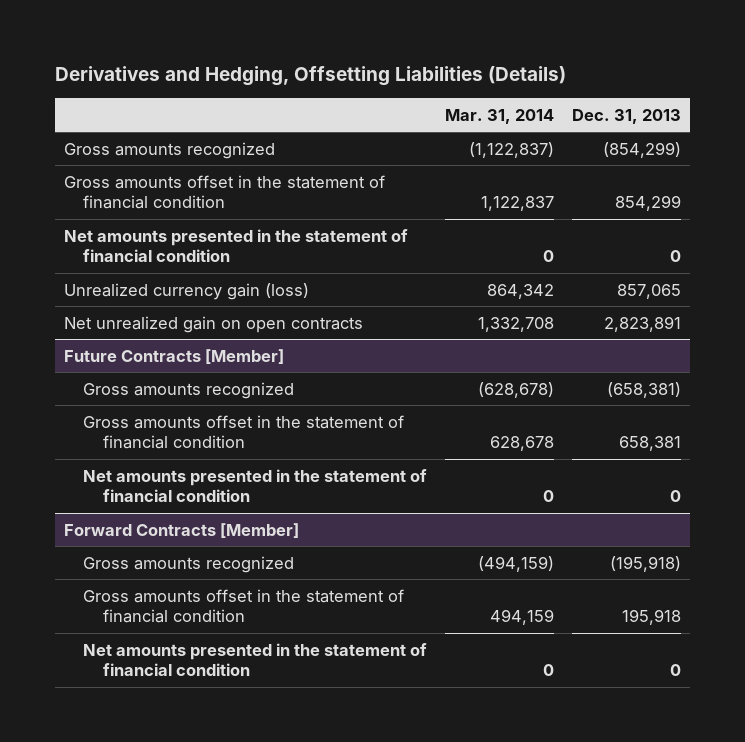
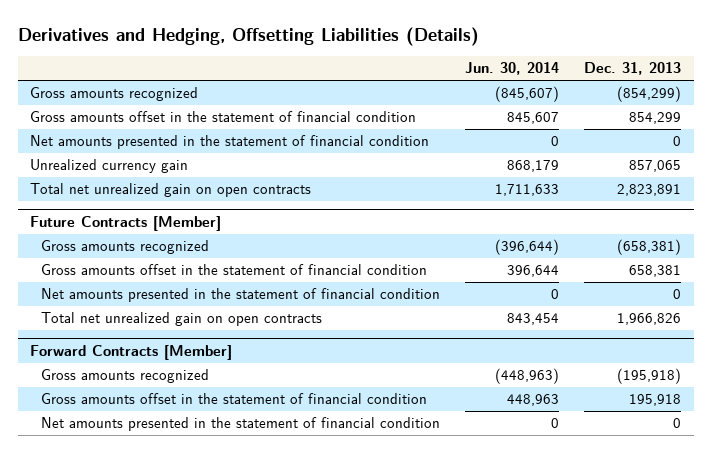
[445,108,555,124] Mar. 31, 2014 -> none
none -> [465,62,560,76] Jun. 30, 2014
[64,282,310,300] Unrealized currency gain (loss) -> [30,159,189,174] Unrealized currency gain
[64,315,364,333] Net unrealized gain on open contracts -> [30,183,312,198] Total net unrealized gain on open contracts
none -> [41,312,323,327] Total net unrealized gain on open contracts

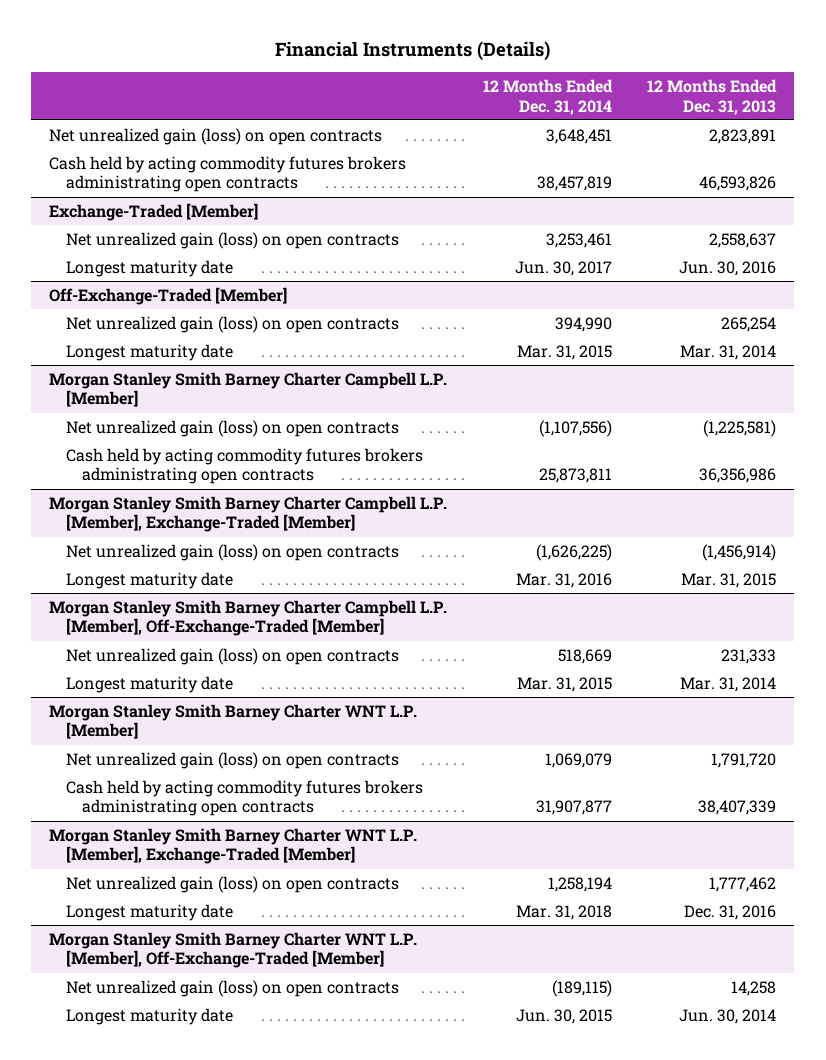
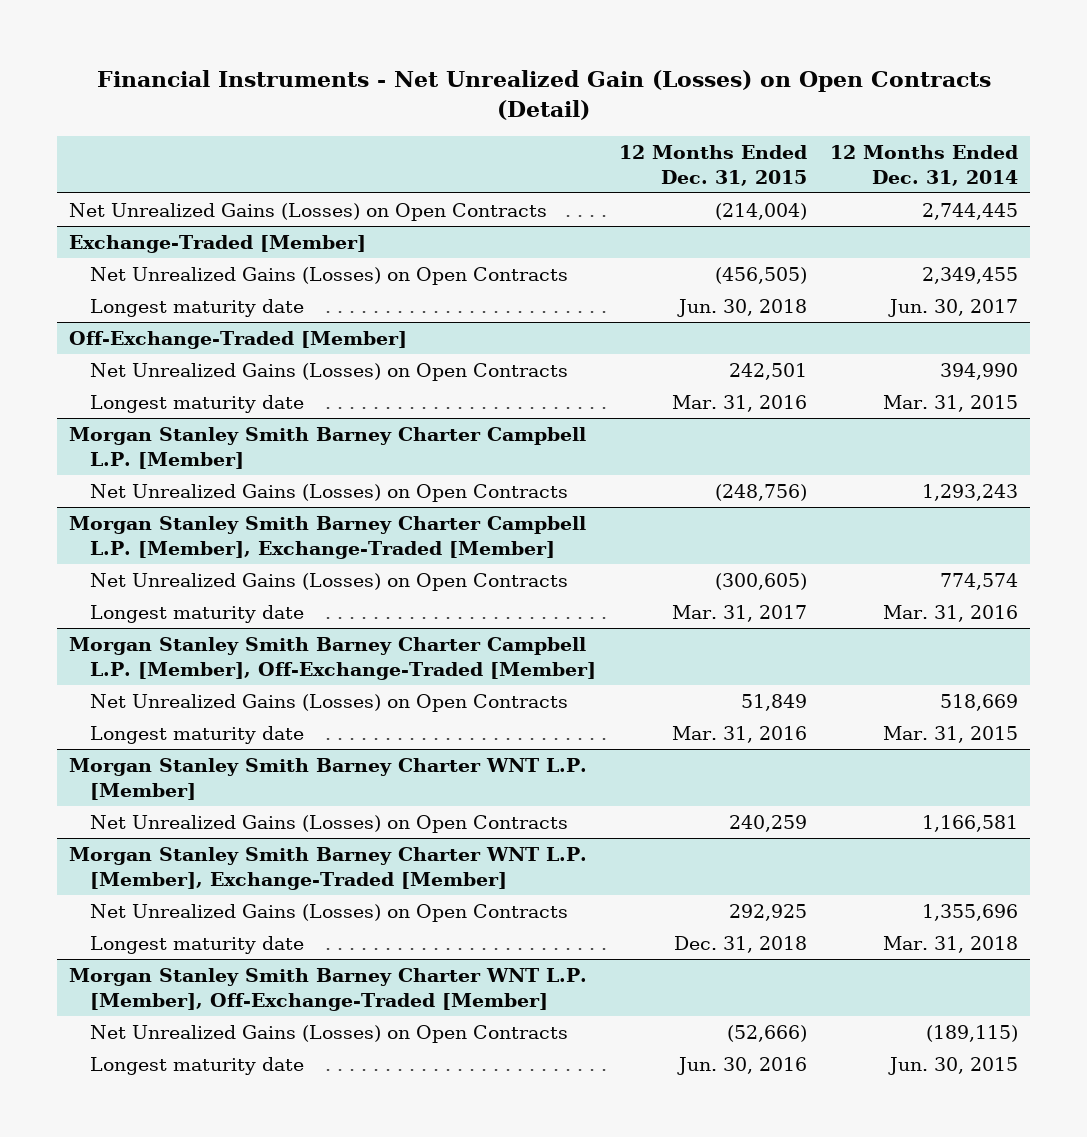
[274,41,550,62] Financial Instruments (Details) -> [96,69,991,120] Financial Instruments - Net Unrealized Gain (Losses) on Open Contracts (Detail)
[647,78,778,115] 12 Months Ended Dec. 31, 2013 -> none
none -> [618,144,807,186] 12 Months Ended Dec. 31, 2015
[49,155,407,193] Cash held by acting commodity futures brokers administrating open contracts -> none
[49,127,383,145] Net unrealized gain (loss) on open contracts -> [68,203,547,222] Net Unrealized Gains (Losses) on Open Contracts
[545,128,612,144] 3,648,451 -> [922,203,1019,221] 2,744,445
[65,231,399,249] Net unrealized gain (loss) on open contracts -> [89,267,568,286] Net Unrealized Gains (Losses) on Open Contracts
[545,232,612,248] 3,253,461 -> [922,267,1019,285] 2,349,455
[65,315,399,333] Net unrealized gain (loss) on open contracts -> [89,363,568,382] Net Unrealized Gains (Losses) on Open Contracts
[65,447,423,485] Cash held by acting commodity futures brokers administrating open contracts -> none
[65,419,399,437] Net unrealized gain (loss) on open contracts -> [89,484,568,503] Net Unrealized Gains (Losses) on Open Contracts
[538,419,612,437] (1,107,556) -> [922,484,1019,502] 1,293,243
[65,543,399,561] Net unrealized gain (loss) on open contracts -> [89,573,568,592] Net Unrealized Gains (Losses) on Open Contracts
[535,543,612,561] (1,626,225) -> [940,573,1019,591] 774,574
[65,647,399,665] Net unrealized gain (loss) on open contracts -> [89,694,568,713] Net Unrealized Gains (Losses) on Open Contracts
[65,779,423,817] Cash held by acting commodity futures brokers administrating open contracts -> none
[65,751,399,769] Net unrealized gain (loss) on open contracts -> [89,815,568,834] Net Unrealized Gains (Losses) on Open Contracts
[544,752,612,768] 1,069,079 -> [922,815,1019,833] 1,166,581
[65,875,399,893] Net unrealized gain (loss) on open contracts -> [89,904,568,923] Net Unrealized Gains (Losses) on Open Contracts
[547,876,612,892] 1,258,194 -> [922,904,1019,922] 1,355,696
[65,979,399,997] Net unrealized gain (loss) on open contracts -> [89,1025,568,1044] Net Unrealized Gains (Losses) on Open Contracts

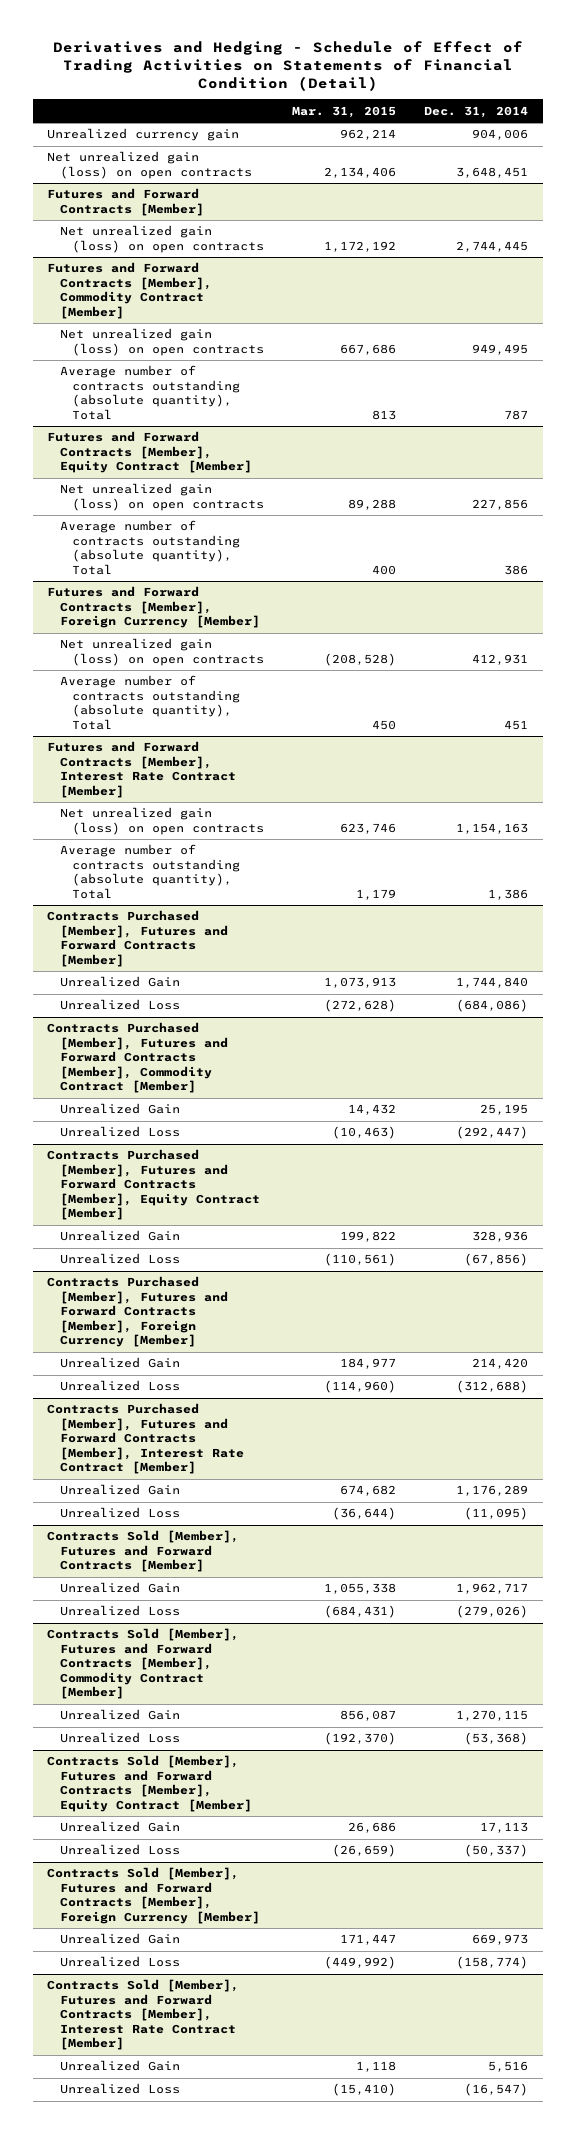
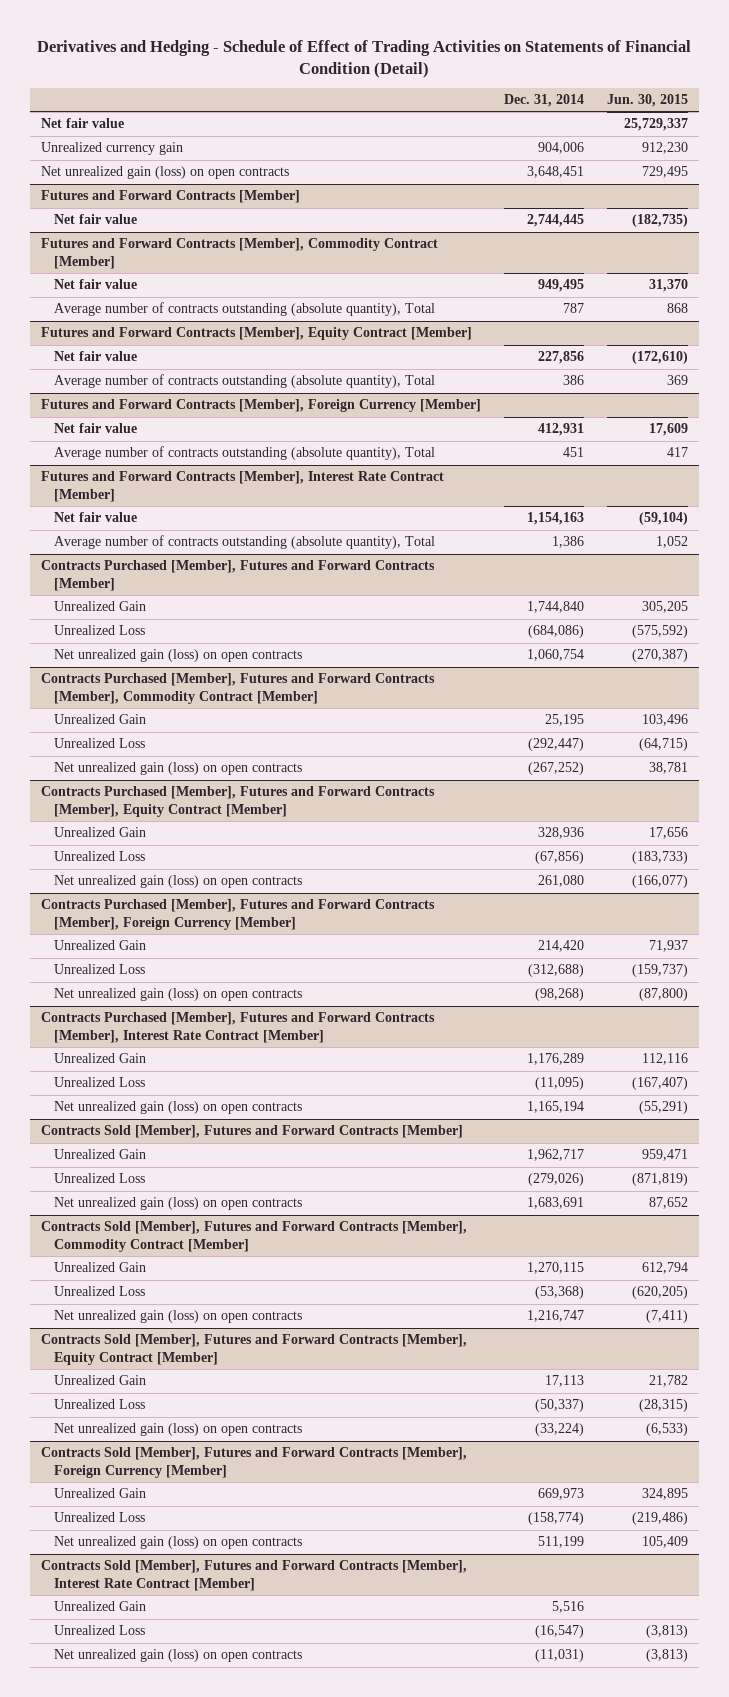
[292,105,397,118] Mar. 31, 2015 -> none
none -> [606,94,688,108] Jun. 30, 2015
none -> [41,118,125,129] Net fair value
[59,225,265,253] Net unrealized gain (loss) on open contracts -> [54,214,138,225] Net fair value
[59,328,265,356] Net unrealized gain (loss) on open contracts -> [54,279,138,290] Net fair value
[59,483,265,511] Net unrealized gain (loss) on open contracts -> [54,351,138,362] Net fair value
[59,638,265,666] Net unrealized gain (loss) on open contracts -> [54,423,138,434] Net fair value
[59,807,265,835] Net unrealized gain (loss) on open contracts -> [54,512,138,523] Net fair value
none -> [54,649,303,663] Net unrealized gain (loss) on open contracts
none -> [54,762,303,776] Net unrealized gain (loss) on open contracts
none -> [54,875,303,889] Net unrealized gain (loss) on open contracts
none -> [54,988,303,1002] Net unrealized gain (loss) on open contracts
none -> [54,1101,303,1115] Net unrealized gain (loss) on open contracts
none -> [54,1197,303,1211] Net unrealized gain (loss) on open contracts
none -> [54,1310,303,1324] Net unrealized gain (loss) on open contracts
none -> [54,1423,303,1437] Net unrealized gain (loss) on open contracts
none -> [54,1536,303,1550] Net unrealized gain (loss) on open contracts
none -> [54,1649,303,1663] Net unrealized gain (loss) on open contracts

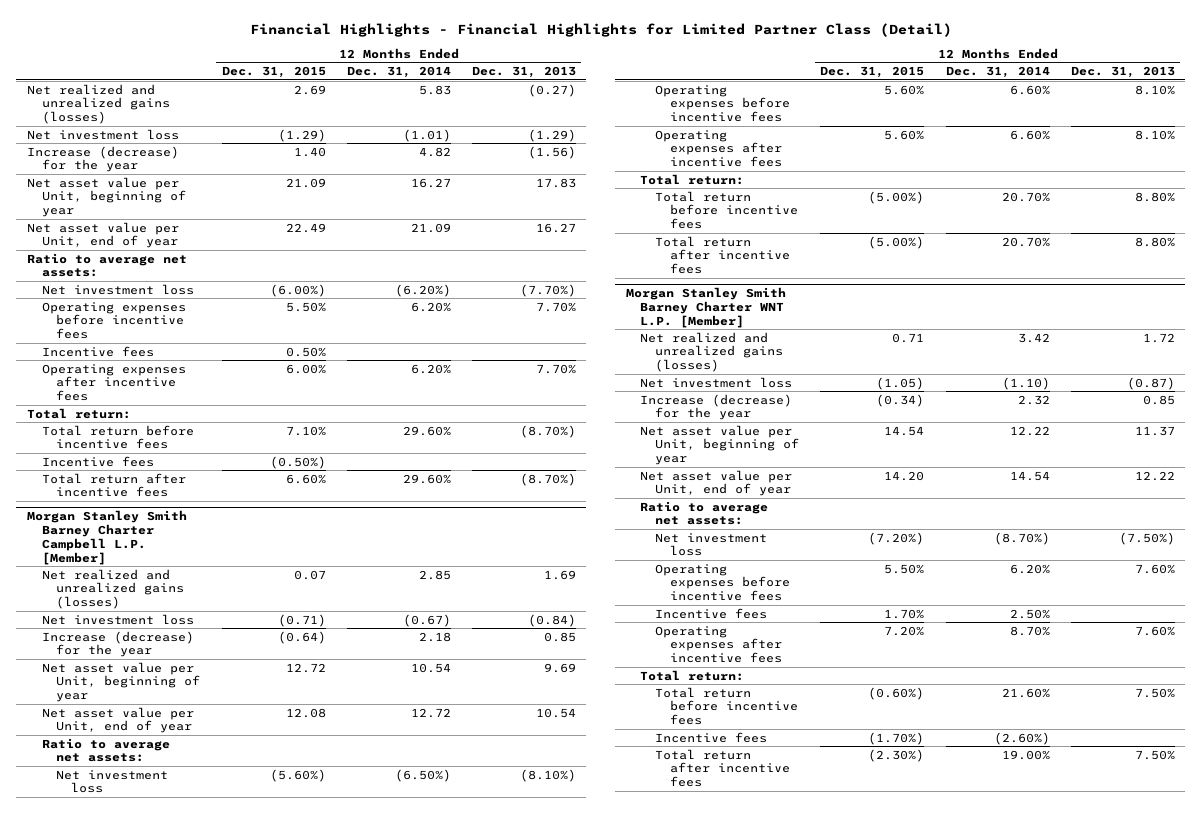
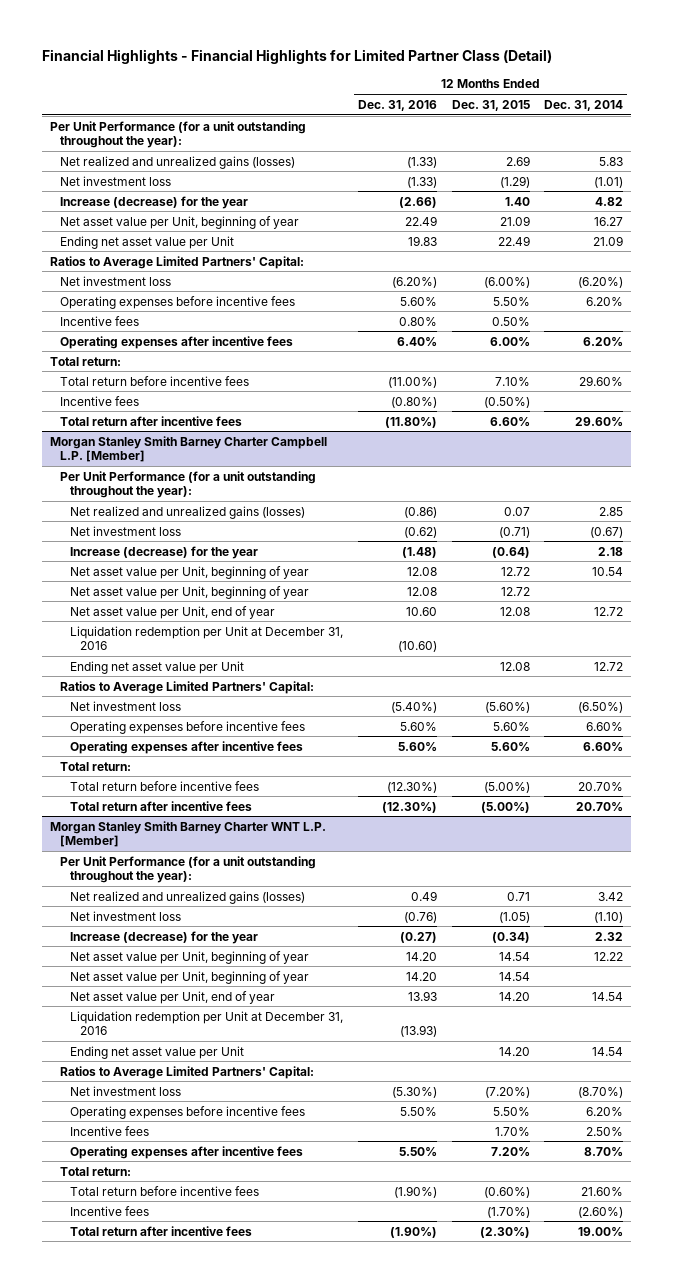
[471,66,576,79] Dec. 31, 2013 -> none
none -> [357,99,437,111] Dec. 31, 2016
none -> [49,120,306,148] Per Unit Performance (for a unit outstanding throughout the year):
[26,221,179,249] Net asset value per Unit, end of year -> [60,235,235,249] Ending net asset value per Unit
[26,252,187,278] Ratio to average net assets: -> [49,255,304,269] Ratios to Average Limited Partners' Capital:
none -> [60,470,317,498] Per Unit Performance (for a unit outstanding throughout the year):
none -> [70,585,310,599] Net asset value per Unit, beginning of year
none -> [70,625,344,650] Liquidation redemption per Unit at December 31, 2016
none -> [70,660,245,674] Ending net asset value per Unit
[41,737,170,763] Ratio to average net assets: -> [60,680,315,694] Ratios to Average Limited Partners' Capital:
none -> [60,855,317,883] Per Unit Performance (for a unit outstanding throughout the year):
none -> [70,970,310,984] Net asset value per Unit, beginning of year
none -> [70,1010,344,1035] Liquidation redemption per Unit at December 31, 2016
none -> [70,1045,245,1059] Ending net asset value per Unit
[640,500,769,526] Ratio to average net assets: -> [60,1065,315,1079] Ratios to Average Limited Partners' Capital:

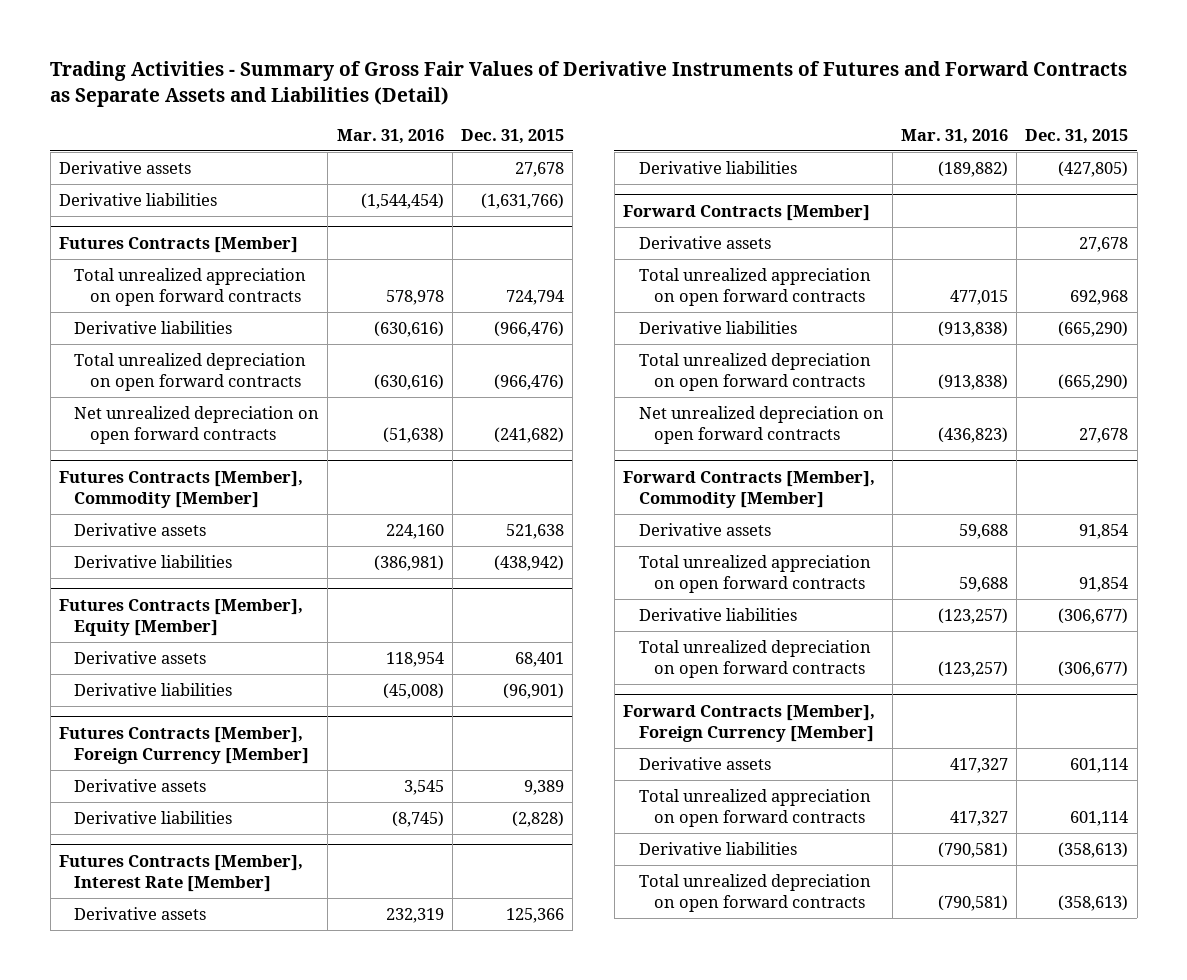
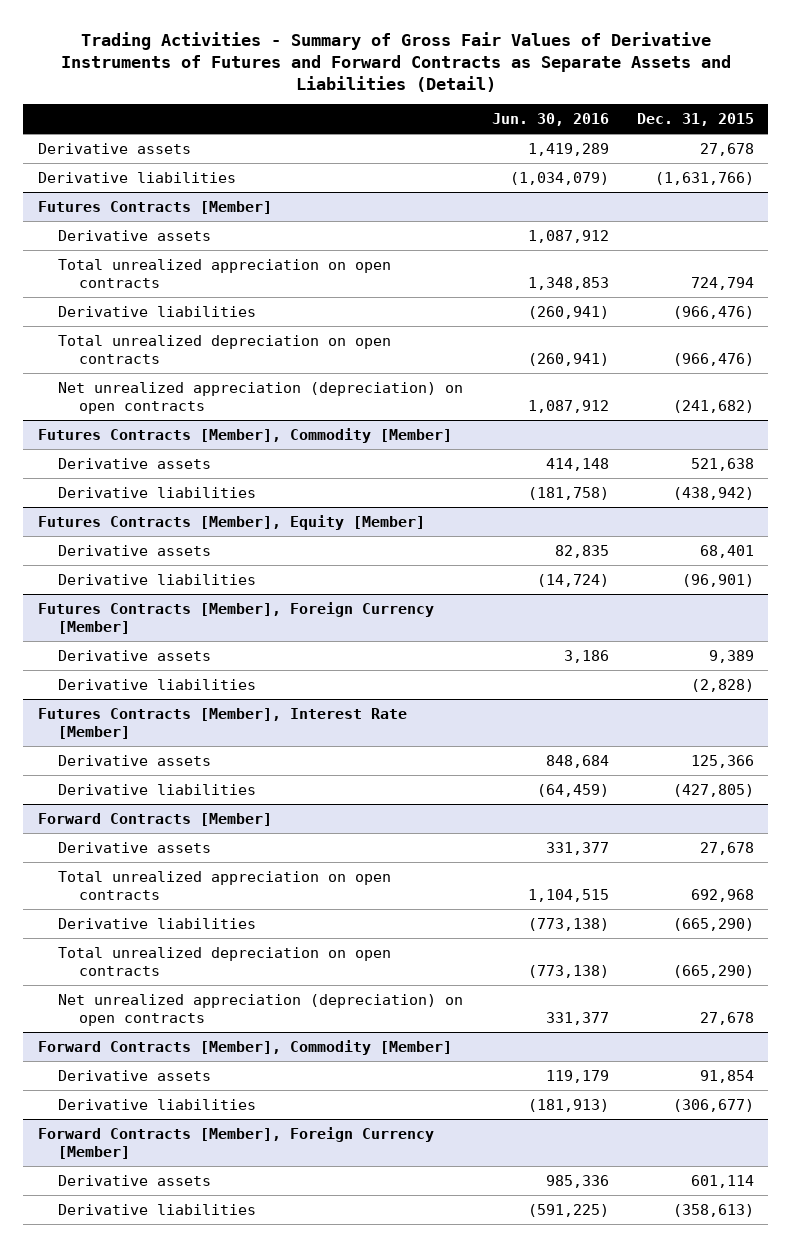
[336,128,444,144] Mar. 31, 2016 -> none
none -> [491,112,609,126] Jun. 30, 2016
none -> [58,229,212,241] Derivative assets
[74,268,307,307] Total unrealized appreciation on open forward contracts -> [58,258,392,288] Total unrealized appreciation on open contracts
[74,353,307,392] Total unrealized depreciation on open forward contracts -> [58,334,392,364] Total unrealized depreciation on open contracts
[74,406,320,445] Net unrealized depreciation on open forward contracts -> [58,381,464,414] Net unrealized appreciation (depreciation) on open contracts
[638,268,871,307] Total unrealized appreciation on open forward contracts -> [58,870,392,900] Total unrealized appreciation on open contracts
[638,353,871,392] Total unrealized depreciation on open forward contracts -> [58,946,392,976] Total unrealized depreciation on open contracts
[638,406,884,445] Net unrealized depreciation on open forward contracts -> [58,993,464,1026] Net unrealized appreciation (depreciation) on open contracts
[638,555,871,594] Total unrealized appreciation on open forward contracts -> none
[638,640,871,679] Total unrealized depreciation on open forward contracts -> none
[638,789,871,828] Total unrealized appreciation on open forward contracts -> none
[638,874,871,913] Total unrealized depreciation on open forward contracts -> none

